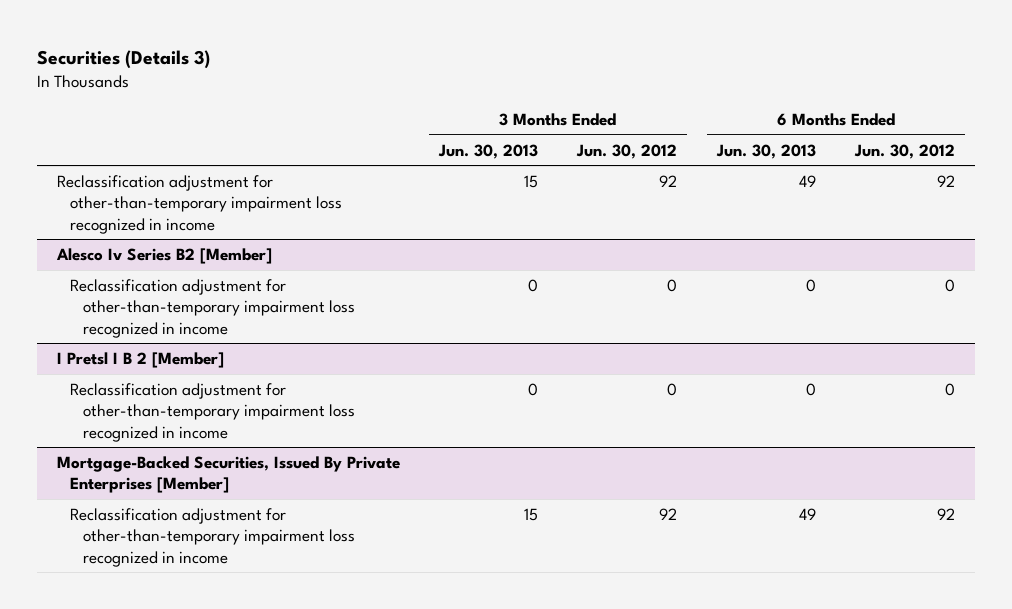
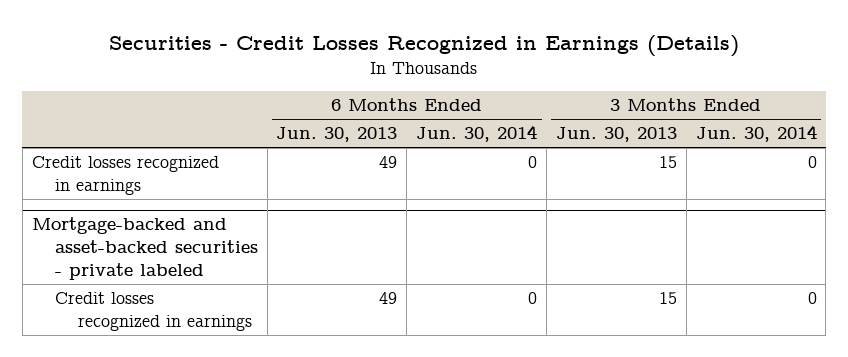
[36,49,210,69] Securities (Details 3) -> [109,34,740,57] Securities - Credit Losses Recognized in Earnings (Details)
[576,143,678,159] Jun. 30, 2012 -> none
[853,143,955,159] Jun. 30, 2012 -> none
none -> [416,125,538,143] Jun. 30, 2014
none -> [695,125,817,143] Jun. 30, 2014
[55,248,272,265] Alesco Iv Series B2 [Member] -> none
[56,352,224,369] I Pretsl I B 2 [Member] -> none
[69,383,355,442] Reclassification adjustment for other-than-temporary impairment loss recognized in income -> none
[56,456,400,494] Mortgage-Backed Securities, Issued By Private Enterprises [Member] -> none
[69,508,355,567] Reclassification adjustment for other-than-temporary impairment loss recognized in income -> none
[56,175,342,234] Reclassification adjustment for other-than-temporary impairment loss recognized in income -> [31,156,219,195] Credit losses recognized in earnings
none -> [31,217,258,280] Mortgage-backed and asset-backed securities - private labeled
[69,279,355,338] Reclassification adjustment for other-than-temporary impairment loss recognized in income -> [54,292,252,331] Credit losses recognized in earnings
[527,279,538,293] 0 -> [658,292,677,305] 15
[805,279,816,293] 0 -> [379,292,398,305] 49

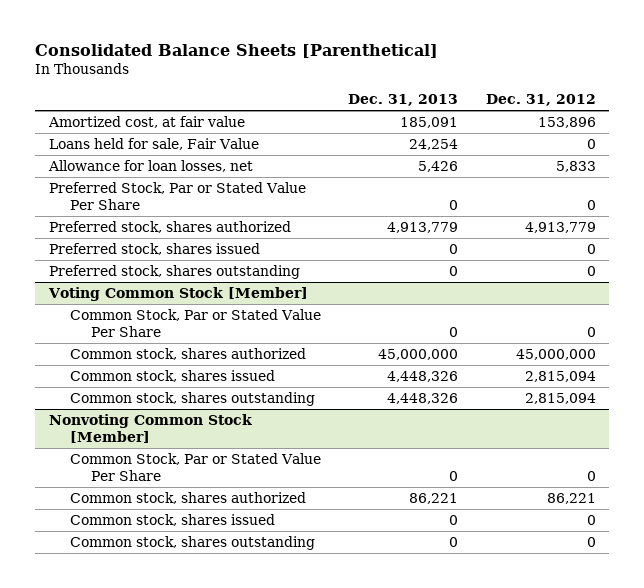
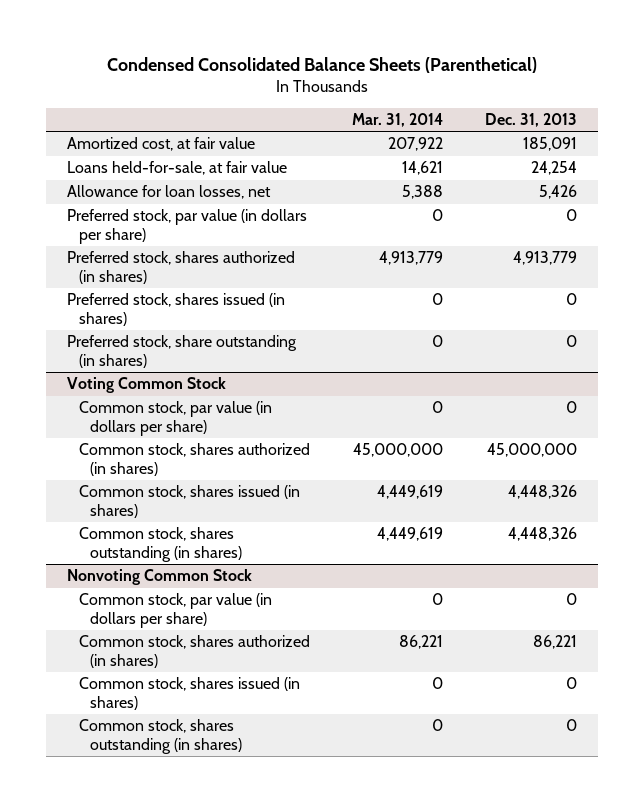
[35,43,439,58] Consolidated Balance Sheets [Parenthetical] -> [106,56,537,73] Condensed Consolidated Balance Sheets (Parenthetical)
[485,93,596,106] Dec. 31, 2012 -> none
none -> [351,112,443,127] Mar. 31, 2014
[48,138,259,151] Loans held for sale, Fair Value -> [67,161,288,176] Loans held-for-sale, at fair value
[48,182,306,210] Preferred Stock, Par or Stated Value Per Share -> [67,209,308,245] Preferred stock, par value (in dollars per share)
[48,221,291,234] Preferred stock, shares authorized -> [67,251,296,285] Preferred stock, shares authorized (in shares)
[48,243,260,256] Preferred stock, shares issued -> [67,293,286,327] Preferred stock, shares issued (in shares)
[48,265,300,280] Preferred stock, shares outstanding -> [67,335,298,369] Preferred stock, share outstanding (in shares)
[47,287,308,302] Voting Common Stock [Member] -> [67,377,227,394] Voting Common Stock
[69,309,321,337] Common Stock, Par or Stated Value Per Share -> [78,401,272,437] Common stock, par value (in dollars per share)
[69,348,306,361] Common stock, shares authorized -> [78,443,310,477] Common stock, shares authorized (in shares)
[69,370,275,383] Common stock, shares issued -> [78,485,300,519] Common stock, shares issued (in shares)
[69,392,315,407] Common stock, shares outstanding -> [78,527,243,563] Common stock, shares outstanding (in shares)
[48,414,252,443] Nonvoting Common Stock [Member] -> [67,569,253,586] Nonvoting Common Stock
[69,453,321,481] Common Stock, Par or Stated Value Per Share -> [78,593,272,629] Common stock, par value (in dollars per share)
[69,492,306,505] Common stock, shares authorized -> [78,635,310,669] Common stock, shares authorized (in shares)
[69,514,275,527] Common stock, shares issued -> [78,677,300,711] Common stock, shares issued (in shares)
[69,536,315,551] Common stock, shares outstanding -> [78,719,243,755] Common stock, shares outstanding (in shares)

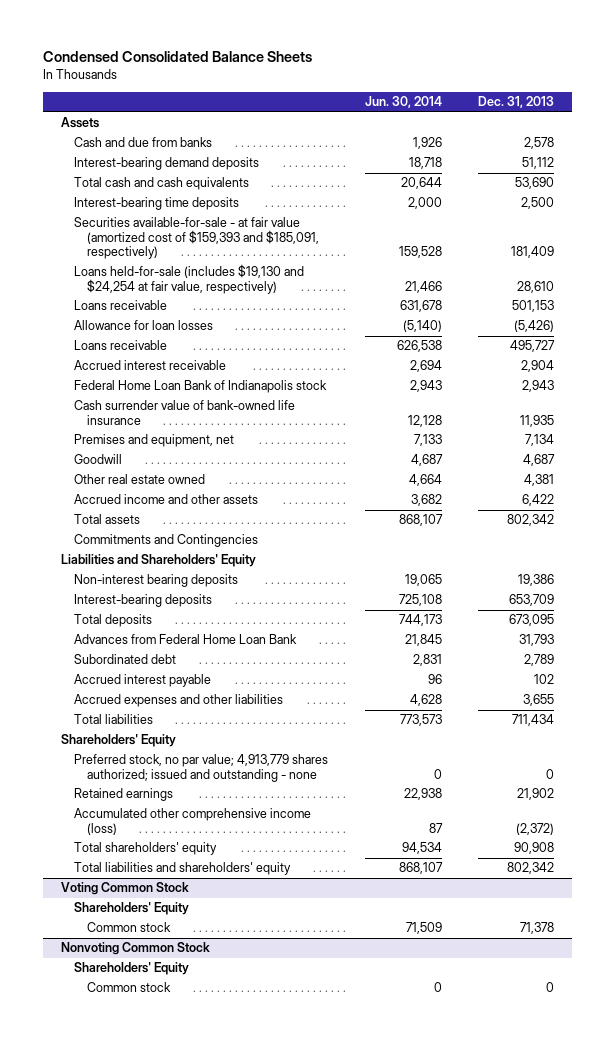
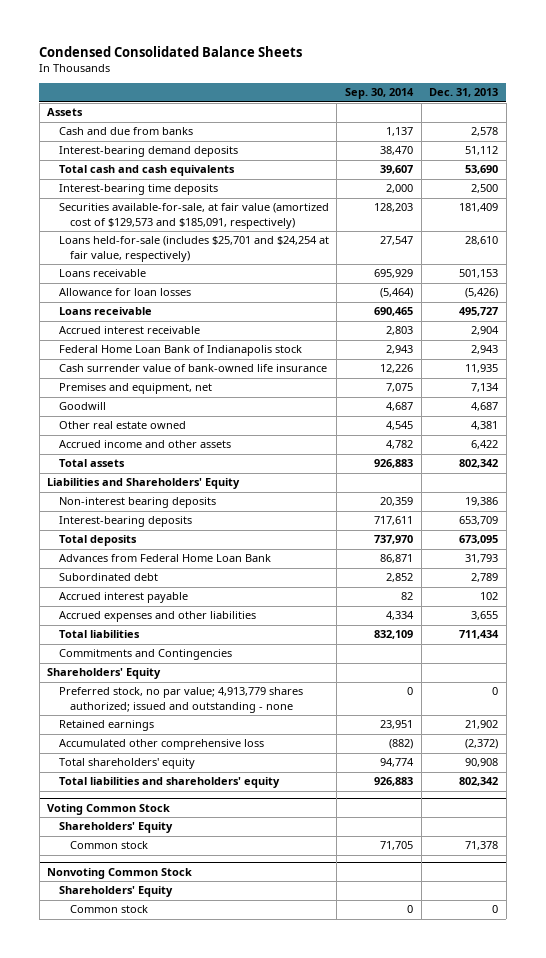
[364,96,442,109] Jun. 30, 2014 -> none
none -> [345,88,415,100] Sep. 30, 2014
[73,217,319,260] Securities available-for-sale - at fair value (amortized cost of $159,393 and $185,091, respectively) -> [58,203,329,229] Securities available-for-sale, at fair value (amortized cost of $129,573 and $185,091, respectively)
[73,264,304,294] Loans held-for-sale (includes $19,130 and $24,254 at fair value, respectively) -> [58,236,329,262] Loans held-for-sale (includes $25,701 and $24,254 at fair value, respectively)
[73,534,258,548] Commitments and Contingencies -> [58,649,232,661] Commitments and Contingencies
[73,808,311,835] Accumulated other comprehensive income (loss) -> [58,739,264,751] Accumulated other comprehensive loss

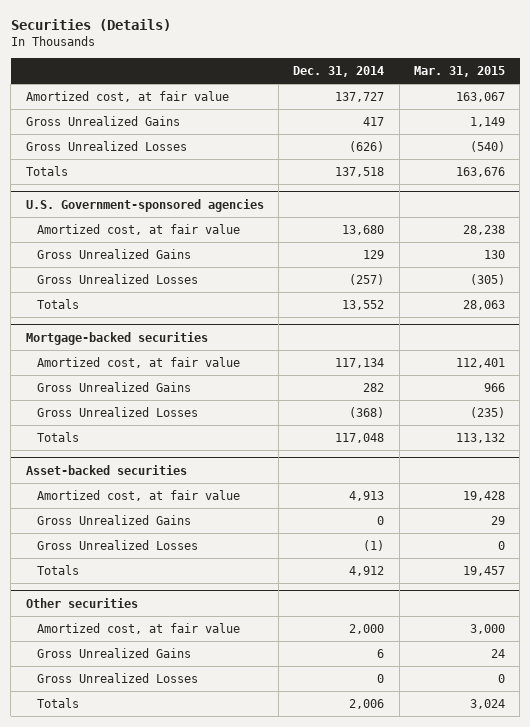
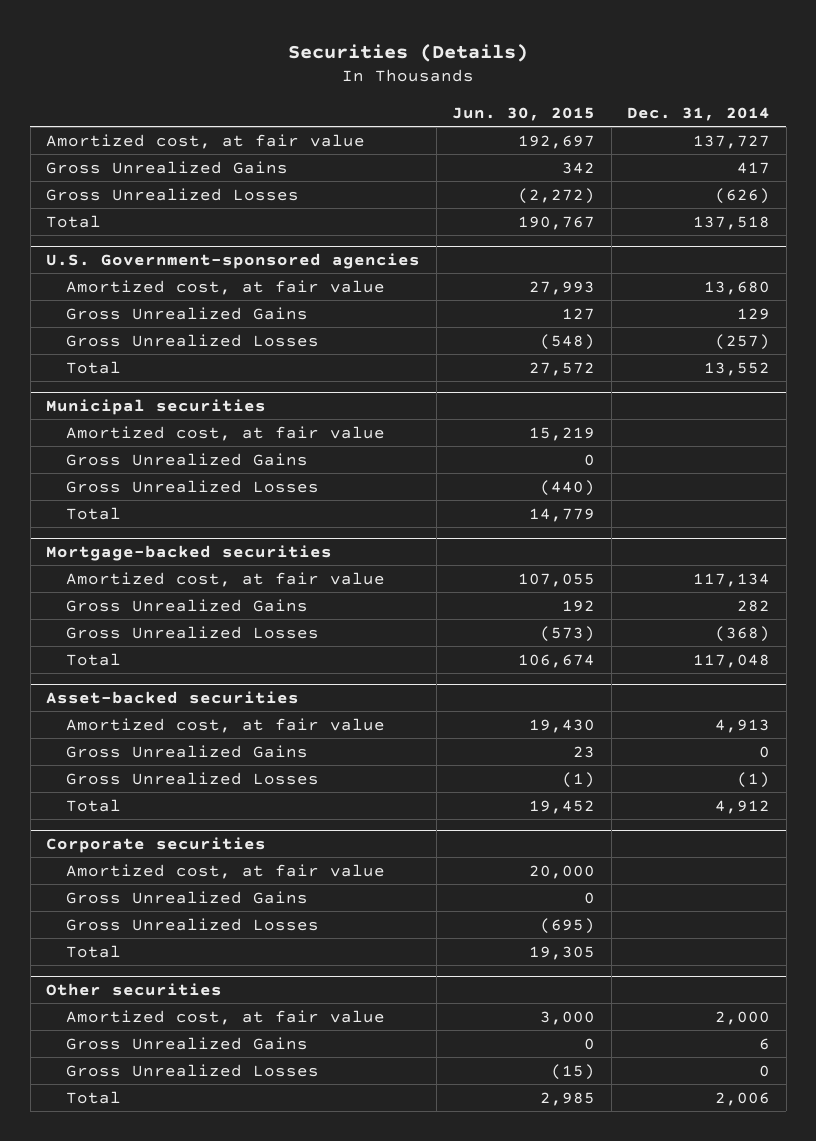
[413,66,505,78] Mar. 31, 2015 -> none
none -> [452,106,596,121] Jun. 30, 2015
[25,165,68,176] Totals -> [46,214,102,228] Total
[37,298,80,309] Totals -> [65,360,121,374] Total
none -> [46,399,267,416] Municipal securities
none -> [65,425,385,441] Amortized cost, at fair value
none -> [65,452,308,466] Gross Unrealized Gains
none -> [65,479,319,493] Gross Unrealized Losses
none -> [65,506,121,520] Total
[37,431,80,442] Totals -> [65,652,121,666] Total
[37,564,80,575] Totals -> [65,798,121,812] Total
none -> [46,837,267,854] Corporate securities
none -> [65,863,385,879] Amortized cost, at fair value
none -> [65,890,308,904] Gross Unrealized Gains
none -> [65,917,319,931] Gross Unrealized Losses
none -> [65,944,121,958] Total
[37,697,80,708] Totals -> [65,1090,121,1104] Total

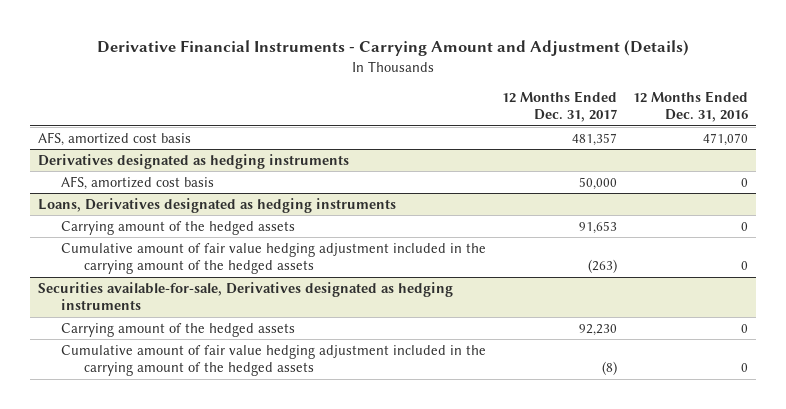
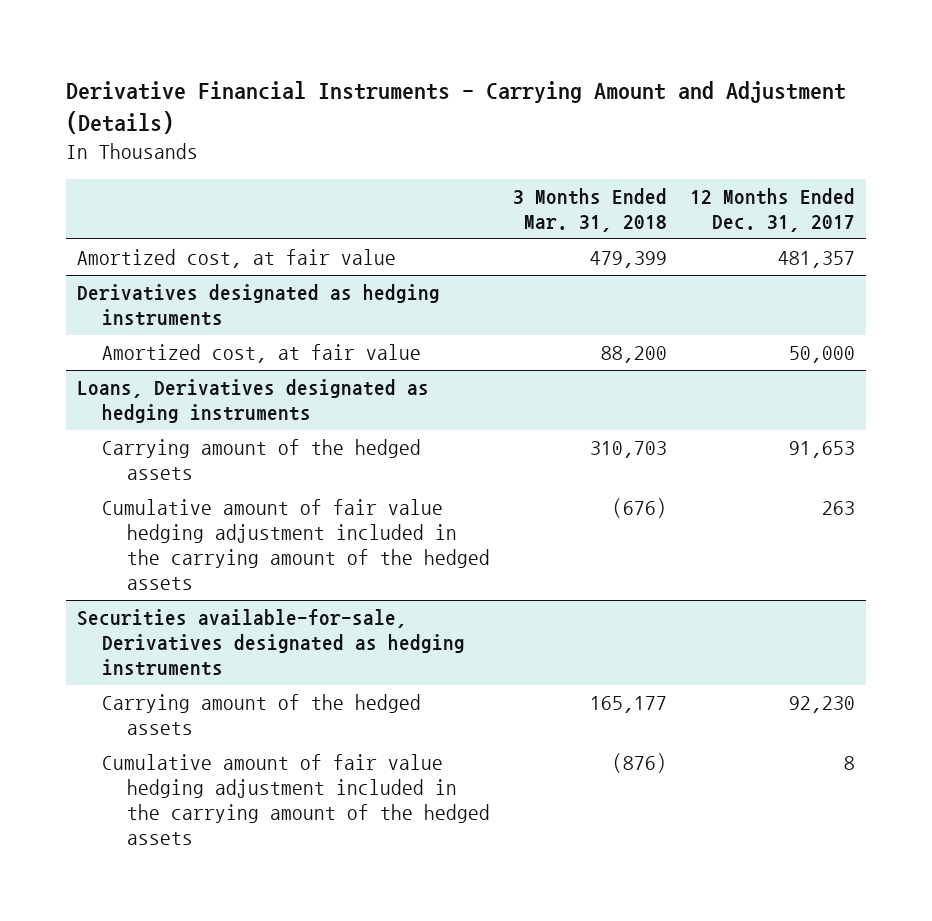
[633,91,749,123] 12 Months Ended Dec. 31, 2016 -> none
none -> [512,187,667,232] 3 Months Ended Mar. 31, 2018
[37,131,191,146] AFS, amortized cost basis -> [77,249,397,269] Amortized cost, at fair value
[60,175,214,190] AFS, amortized cost basis -> [101,344,421,364] Amortized cost, at fair value
[587,259,617,274] (263) -> [821,501,855,516] 263
[601,361,617,376] (8) -> [843,756,855,771] 8

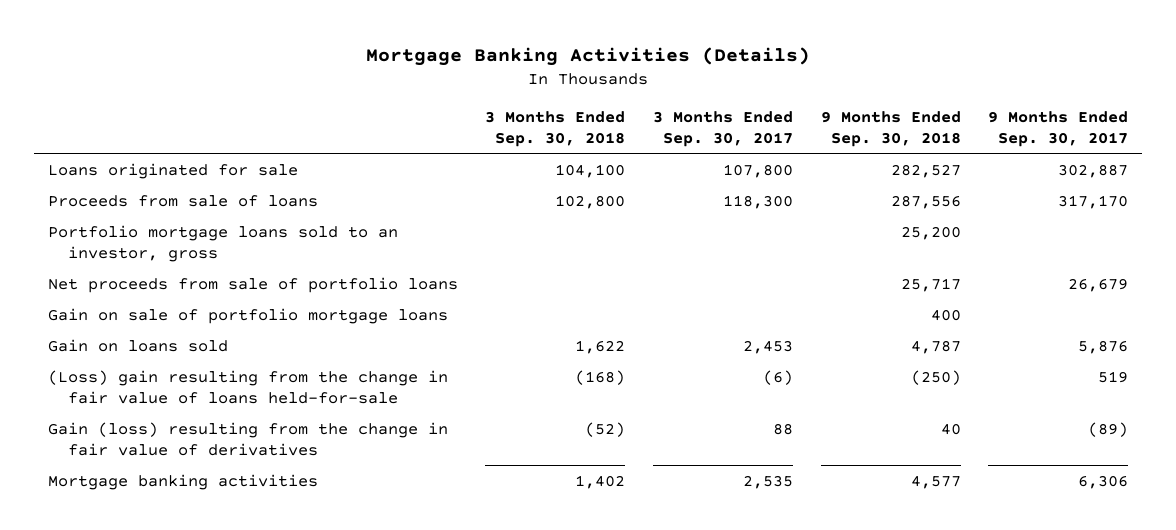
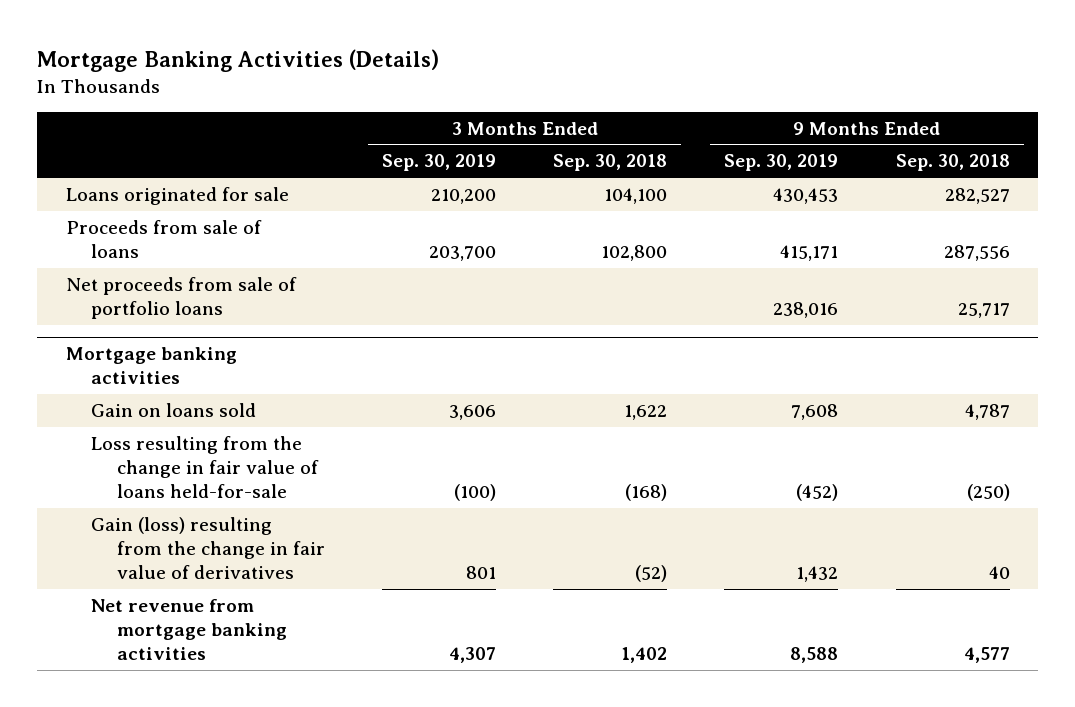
[653,110,794,147] 3 Months Ended Sep. 30, 2017 -> none
[988,110,1129,147] 9 Months Ended Sep. 30, 2017 -> none
none -> [381,154,496,172] Sep. 30, 2019
none -> [724,154,839,172] Sep. 30, 2019
[47,224,398,262] Portfolio mortgage loans sold to an investor, gross -> none
[47,307,448,324] Gain on sale of portfolio mortgage loans -> none
none -> [65,347,237,385] Mortgage banking activities
[47,369,448,404] (Loss) gain resulting from the change in fair value of loans held-for-sale -> [91,435,319,499] Loss resulting from the change in fair value of loans held-for-sale
[47,473,318,490] Mortgage banking activities -> [91,598,287,661] Net revenue from mortgage banking activities

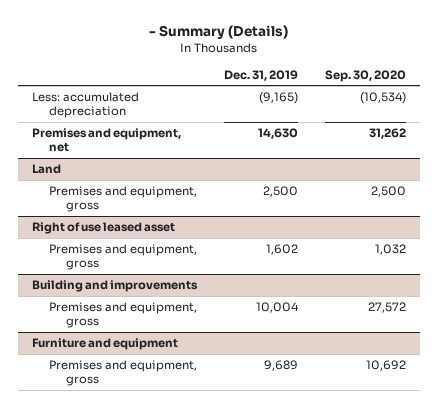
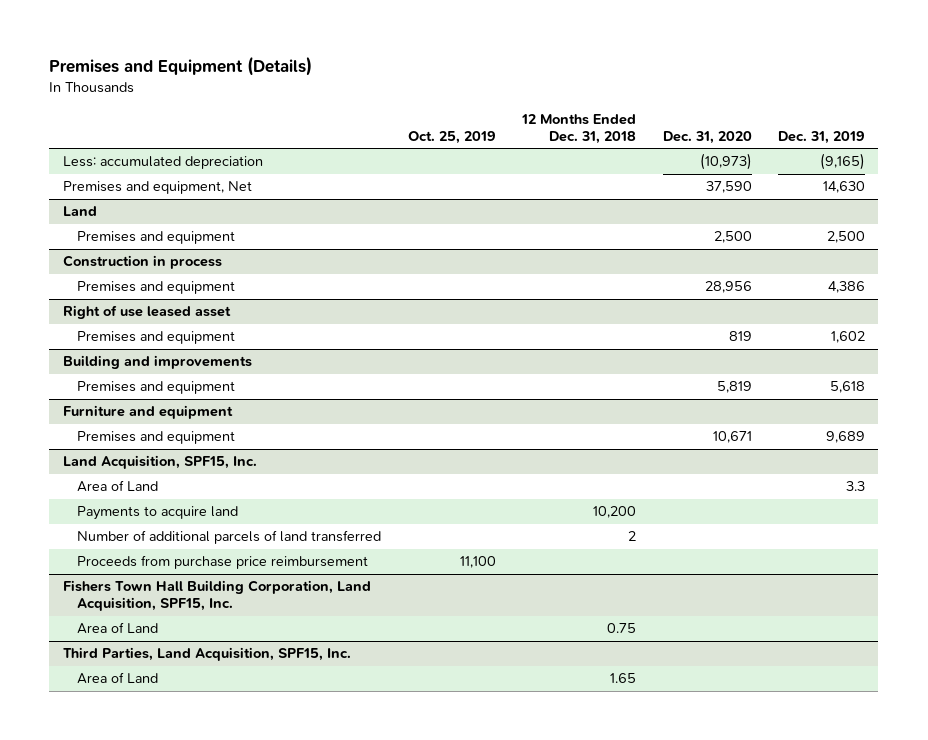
[148,25,288,40] - Summary (Details) -> [49,56,313,77] Premises and Equipment (Details)
[325,69,407,82] Sep. 30, 2020 -> none
none -> [407,130,496,144] Oct. 25, 2019
none -> [521,113,637,144] 12 Months Ended Dec. 31, 2018
none -> [662,130,752,144] Dec. 31, 2020
[31,128,181,153] Premises and equipment, net -> [62,181,252,195] Premises and equipment, Net
[49,186,198,213] Premises and equipment, gross -> [76,231,235,245] Premises and equipment
none -> [62,255,222,270] Construction in process
none -> [76,281,235,295] Premises and equipment
[49,244,198,271] Premises and equipment, gross -> [76,331,235,345] Premises and equipment
[49,302,198,329] Premises and equipment, gross -> [76,381,235,395] Premises and equipment
[256,302,300,314] 10,004 -> [830,381,866,394] 5,618
[49,360,198,387] Premises and equipment, gross -> [76,431,235,445] Premises and equipment
none -> [62,455,257,470] Land Acquisition, SPF15, Inc.
none -> [76,480,158,493] Area of Land
none -> [76,506,238,521] Payments to acquire land
none -> [76,530,381,545] Number of additional parcels of land transferred
none -> [76,555,368,570] Proceeds from purchase price reimbursement
none -> [62,580,371,612] Fishers Town Hall Building Corporation, Land Acquisition, SPF15, Inc.
none -> [76,622,158,635] Area of Land
none -> [62,647,351,662] Third Parties, Land Acquisition, SPF15, Inc.
none -> [76,672,158,685] Area of Land

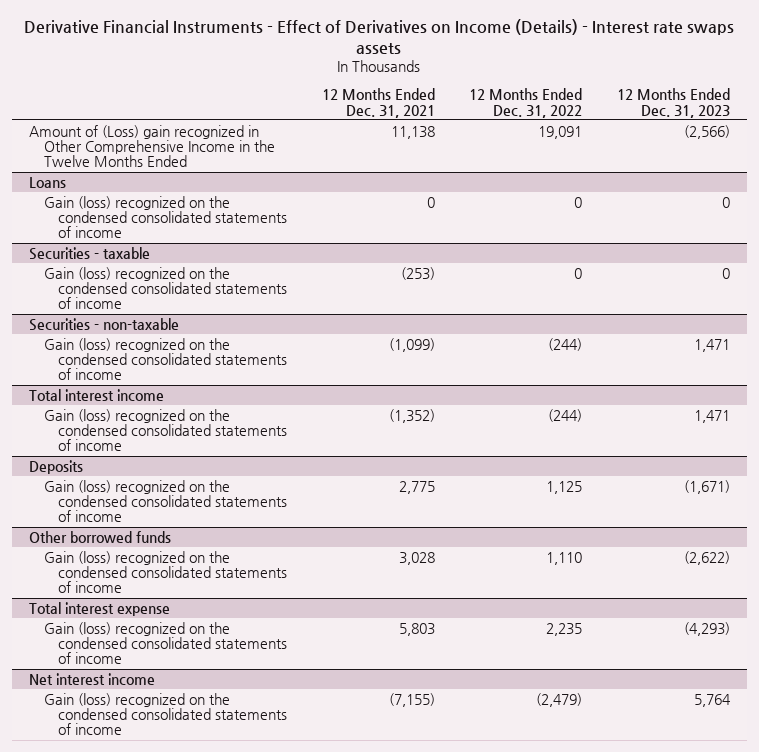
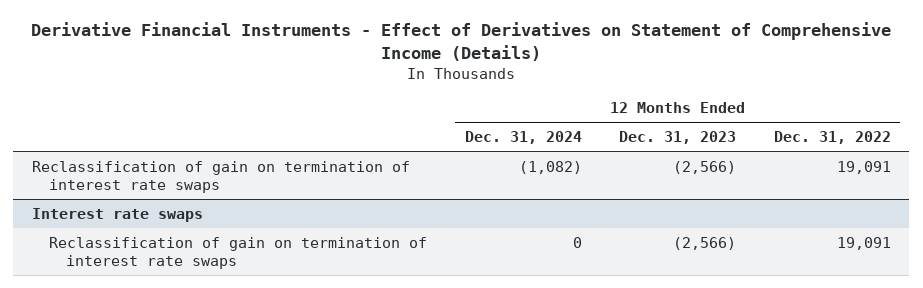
[24,19,735,55] Derivative Financial Instruments - Effect of Derivatives on Income (Details) - Interest rate swaps assets -> [31,22,892,61] Derivative Financial Instruments - Effect of Derivatives on Statement of Comprehensive Income (Details)
[321,88,435,118] 12 Months Ended Dec. 31, 2021 -> none
none -> [464,131,582,145] Dec. 31, 2024
[43,195,288,239] Gain (loss) recognized on the condensed consolidated statements of income -> none
[28,246,150,260] Securities - taxable -> none
[43,266,288,310] Gain (loss) recognized on the condensed consolidated statements of income -> none
[28,317,179,331] Securities - non-taxable -> none
[43,337,288,381] Gain (loss) recognized on the condensed consolidated statements of income -> none
[28,388,164,401] Total interest income -> none
[43,408,288,452] Gain (loss) recognized on the condensed consolidated statements of income -> none
[28,459,83,474] Deposits -> none
[43,479,288,523] Gain (loss) recognized on the condensed consolidated statements of income -> none
[28,530,171,543] Other borrowed funds -> none
[43,550,288,594] Gain (loss) recognized on the condensed consolidated statements of income -> none
[28,601,170,616] Total interest expense -> none
[43,621,288,665] Gain (loss) recognized on the condensed consolidated statements of income -> none
[28,672,155,685] Net interest income -> none
[43,692,288,736] Gain (loss) recognized on the condensed consolidated statements of income -> none
[28,124,275,168] Amount of (Loss) gain recognized in Other Comprehensive Income in the Twelve Months Ended -> [32,160,411,194] Reclassification of gain on termination of interest rate swaps
[28,176,66,188] Loans -> [32,207,204,222] Interest rate swaps
none -> [49,236,428,270] Reclassification of gain on termination of interest rate swaps

